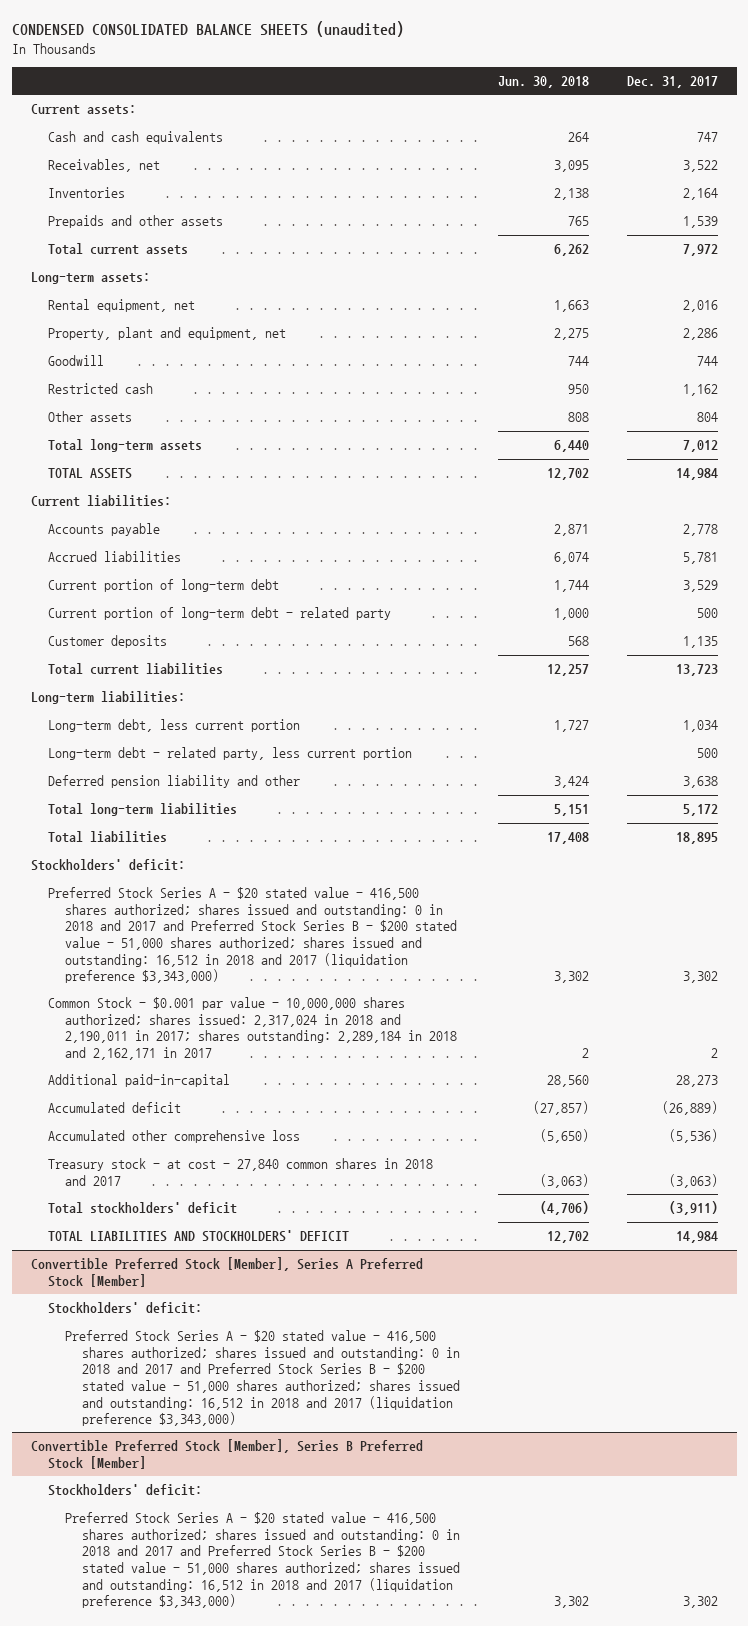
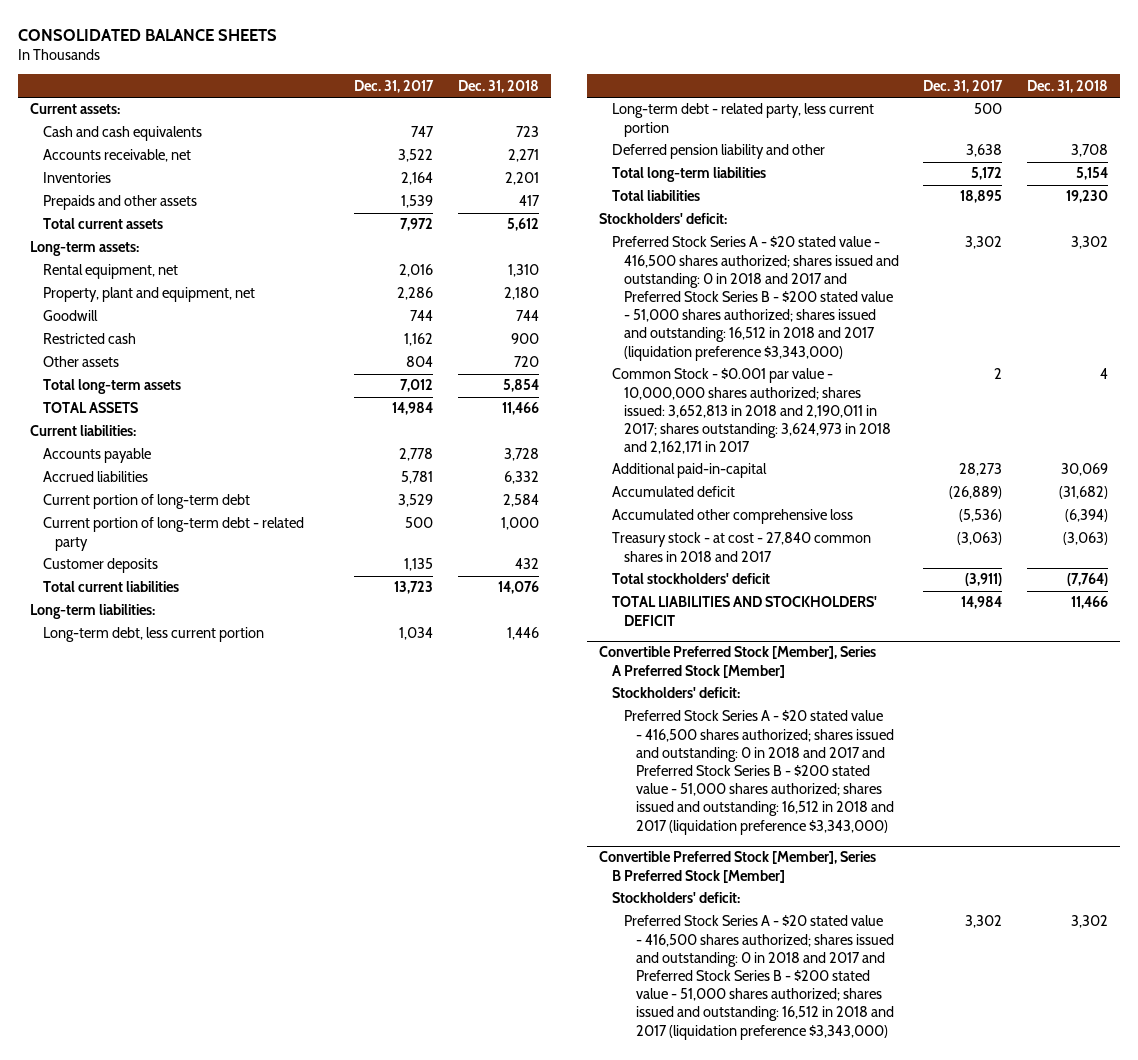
[11,20,404,37] CONDENSED CONSOLIDATED BALANCE SHEETS (unaudited) -> [18,28,278,41] CONSOLIDATED BALANCE SHEETS
[498,75,590,88] Jun. 30, 2018 -> none
none -> [457,79,539,93] Dec. 31, 2018
[47,159,160,173] Receivables, net -> [42,149,191,163] Accounts receivable, net
[47,997,458,1060] Common Stock - $0.001 par value - 10,000,000 shares authorized; shares issued: 2,317,024 in 2018 and 2,190,011 in 2017; shares outstanding: 2,289,184 in 2018 and 2,162,171 in 2017 -> [611,368,891,455] Common Stock - $0.001 par value - 10,000,000 shares authorized; shares issued: 3,652,813 in 2018 and 2,190,011 in 2017; shares outstanding: 3,624,973 in 2018 and 2,162,171 in 2017

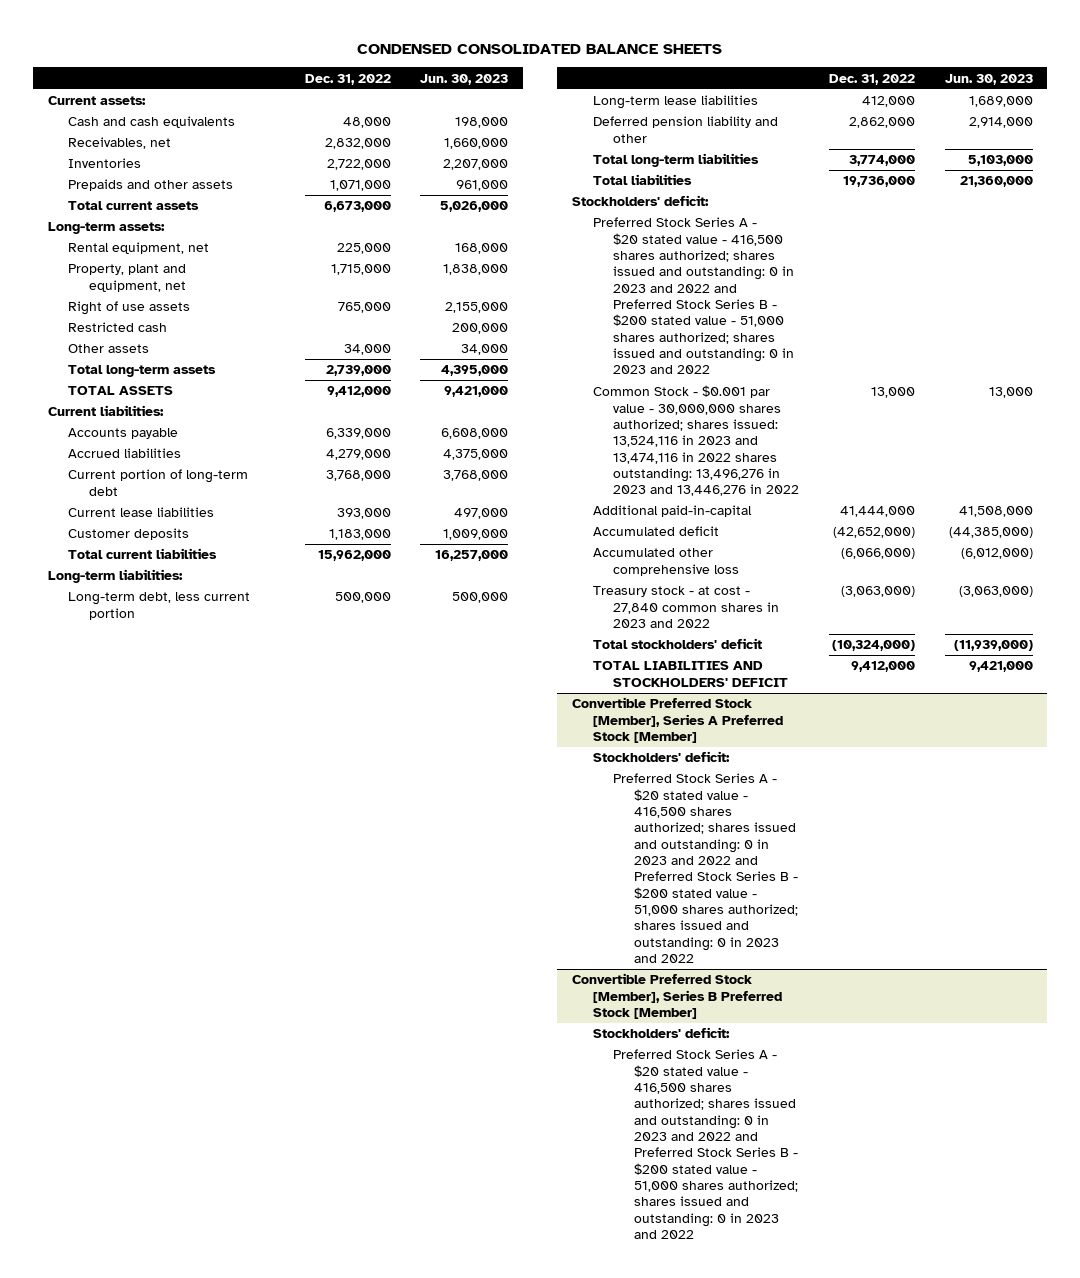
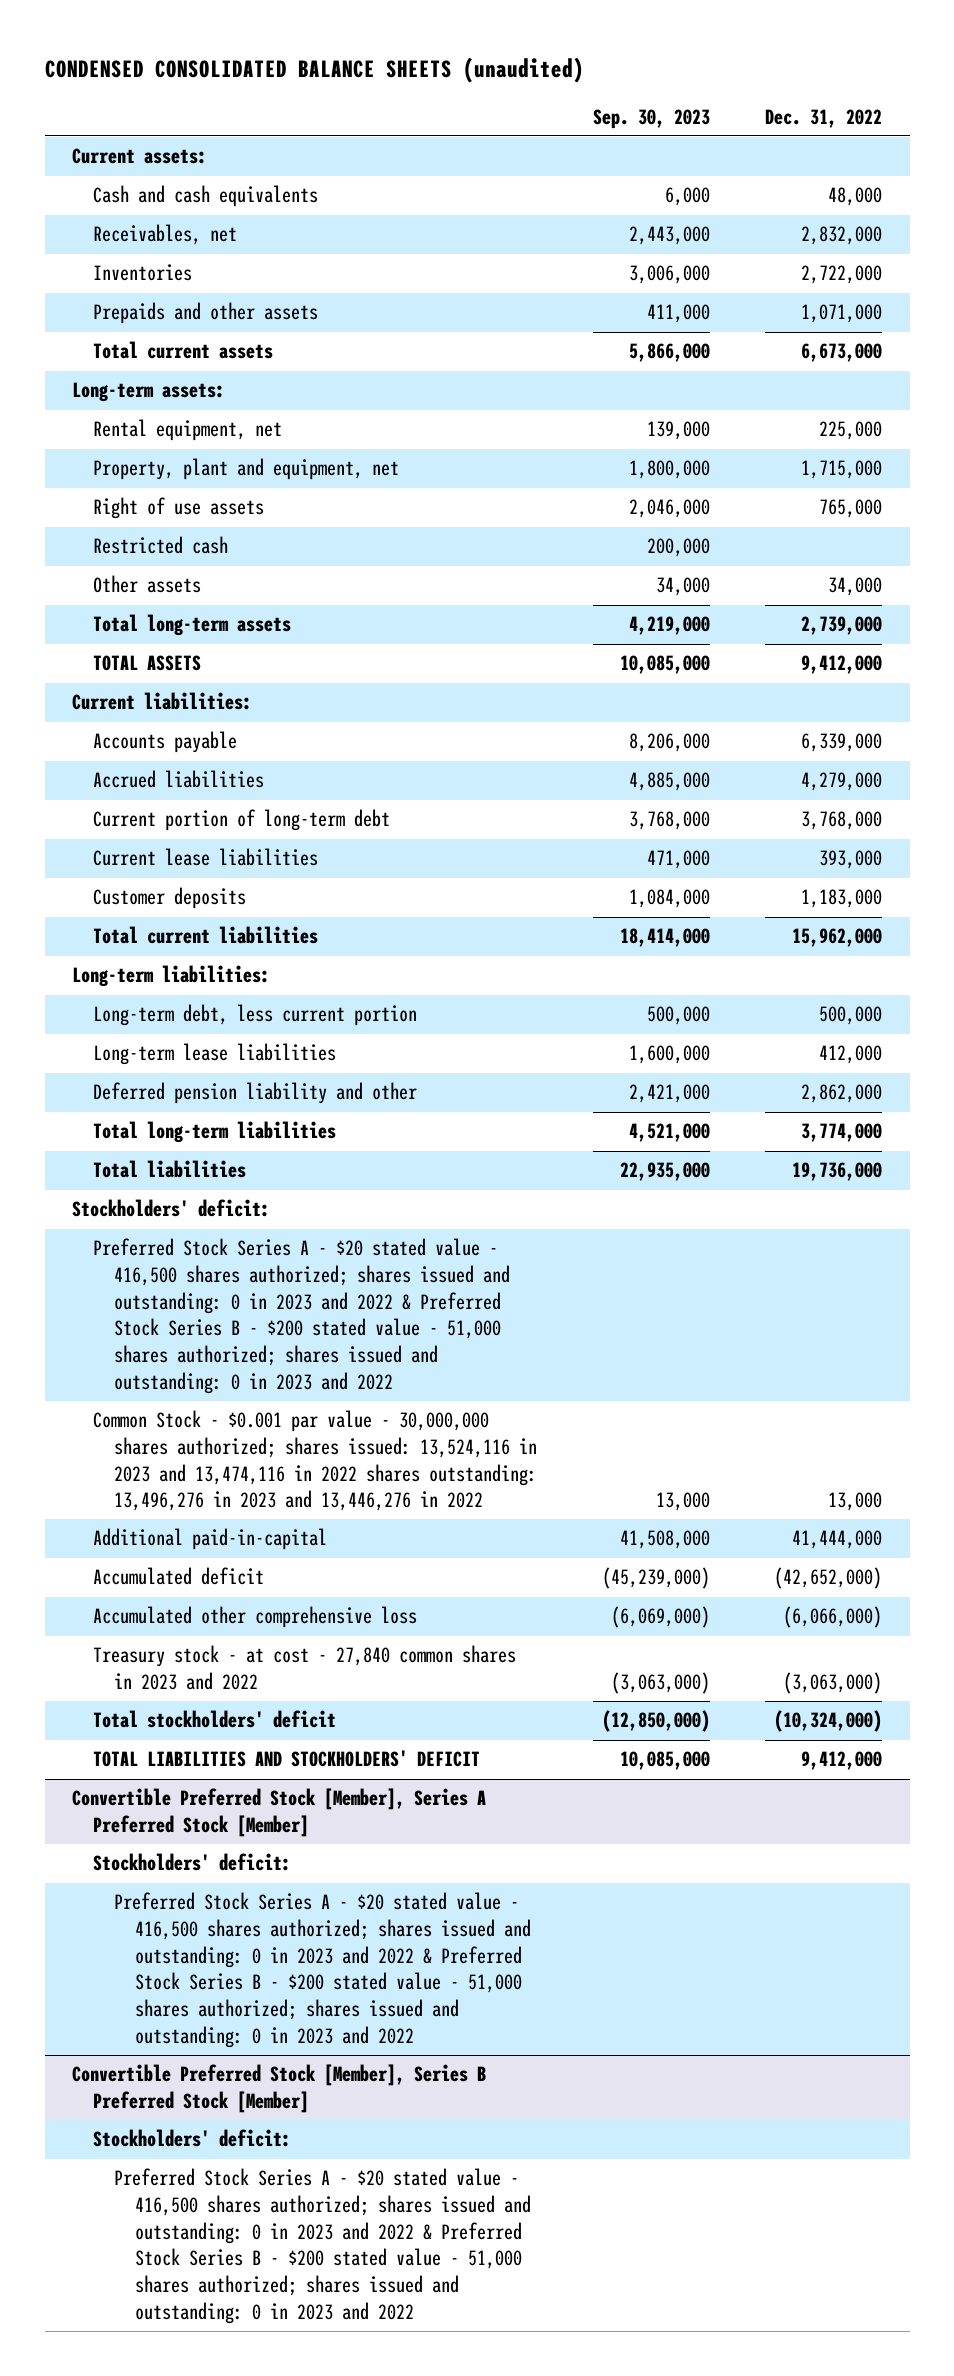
[357,43,723,54] CONDENSED CONSOLIDATED BALANCE SHEETS -> [44,56,584,83] CONDENSED CONSOLIDATED BALANCE SHEETS (unaudited)
[420,73,509,85] Jun. 30, 2023 -> none
none -> [592,108,710,129] Sep. 30, 2023
[592,217,795,375] Preferred Stock Series A - $20 stated value - 416,500 shares authorized; shares issued and outstanding: 0 in 2023 and 2022 and Preferred Stock Series B - $200 stated value - 51,000 shares authorized; shares issued and outstanding: 0 in 2023 and 2022 -> [93,1238,511,1394] Preferred Stock Series A - $20 stated value - 416,500 shares authorized; shares issued and outstanding: 0 in 2023 and 2022 & Preferred Stock Series B - $200 stated value - 51,000 shares authorized; shares issued and outstanding: 0 in 2023 and 2022
[613,773,798,964] Preferred Stock Series A - $20 stated value - 416,500 shares authorized; shares issued and outstanding: 0 in 2023 and 2022 and Preferred Stock Series B - $200 stated value - 51,000 shares authorized; shares issued and outstanding: 0 in 2023 and 2022 -> [114,1892,532,2048] Preferred Stock Series A - $20 stated value - 416,500 shares authorized; shares issued and outstanding: 0 in 2023 and 2022 & Preferred Stock Series B - $200 stated value - 51,000 shares authorized; shares issued and outstanding: 0 in 2023 and 2022
[613,1049,798,1240] Preferred Stock Series A - $20 stated value - 416,500 shares authorized; shares issued and outstanding: 0 in 2023 and 2022 and Preferred Stock Series B - $200 stated value - 51,000 shares authorized; shares issued and outstanding: 0 in 2023 and 2022 -> [114,2168,532,2324] Preferred Stock Series A - $20 stated value - 416,500 shares authorized; shares issued and outstanding: 0 in 2023 and 2022 & Preferred Stock Series B - $200 stated value - 51,000 shares authorized; shares issued and outstanding: 0 in 2023 and 2022

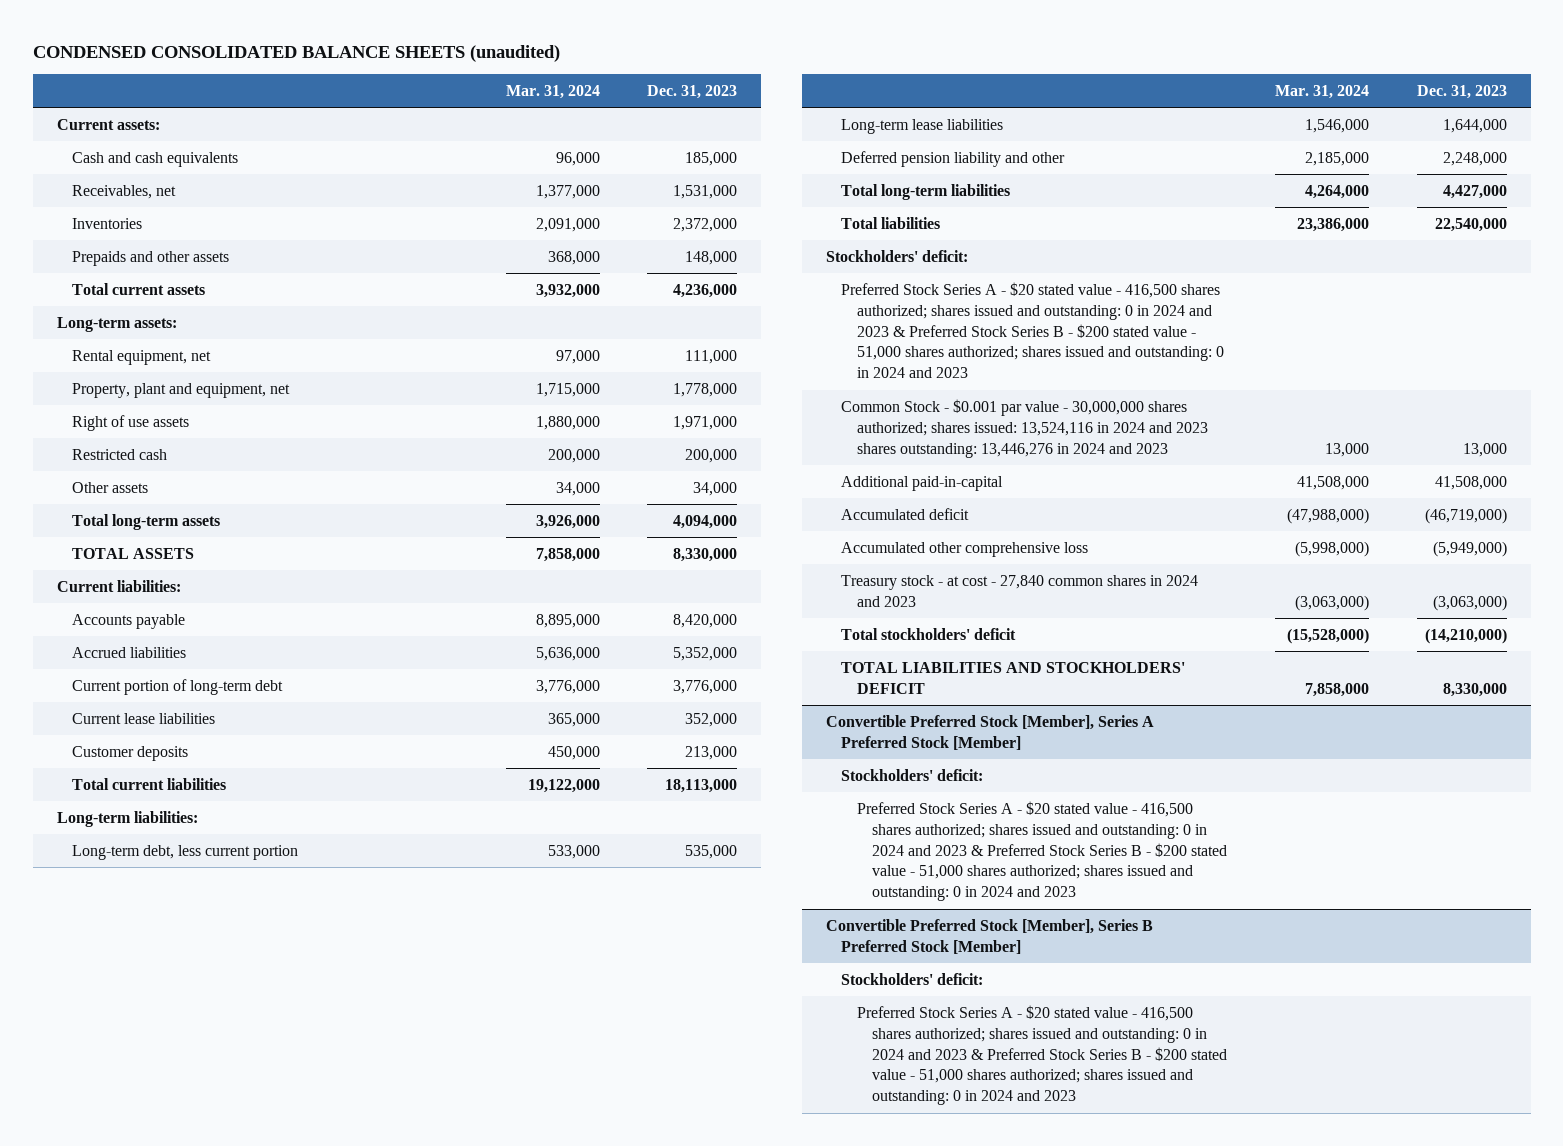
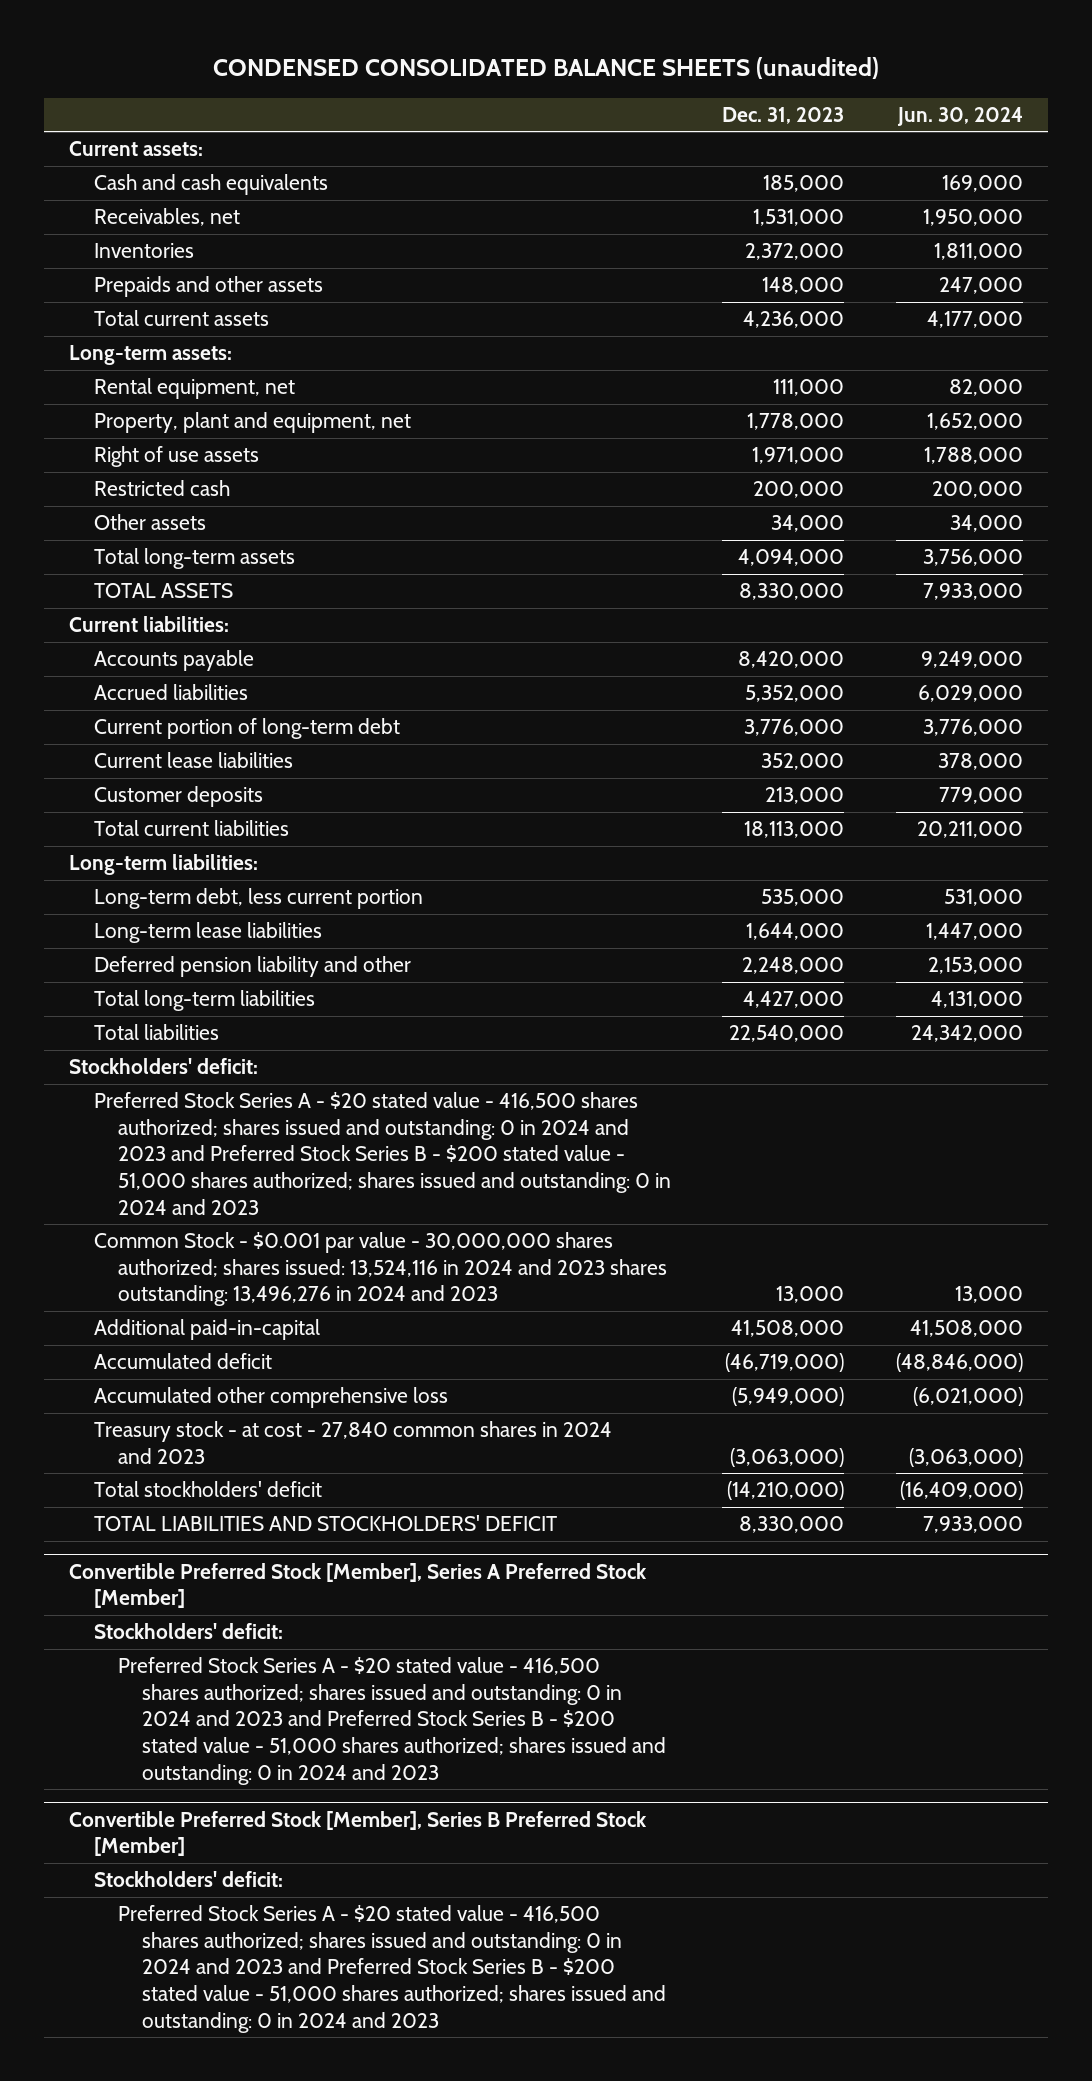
[505,84,600,99] Mar. 31, 2024 -> none
none -> [896,106,1023,126] Jun. 30, 2024
[841,281,1224,379] Preferred Stock Series A - $20 stated value - 416,500 shares authorized; shares issued and outstanding: 0 in 2024 and 2023 & Preferred Stock Series B - $200 stated value - 51,000 shares authorized; shares issued and outstanding: 0 in 2024 and 2023 -> [93,1092,672,1215] Preferred Stock Series A - $20 stated value - 416,500 shares authorized; shares issued and outstanding: 0 in 2024 and 2023 and Preferred Stock Series B - $200 stated value - 51,000 shares authorized; shares issued and outstanding: 0 in 2024 and 2023
[841,398,1208,458] Common Stock - $0.001 par value - 30,000,000 shares authorized; shares issued: 13,524,116 in 2024 and 2023 shares outstanding: 13,446,276 in 2024 and 2023 -> [93,1232,668,1307] Common Stock - $0.001 par value - 30,000,000 shares authorized; shares issued: 13,524,116 in 2024 and 2023 shares outstanding: 13,496,276 in 2024 and 2023
[856,800,1228,902] Preferred Stock Series A - $20 stated value - 416,500 shares authorized; shares issued and outstanding: 0 in 2024 and 2023 & Preferred Stock Series B - $200 stated value - 51,000 shares authorized; shares issued and outstanding: 0 in 2024 and 2023 -> [118,1657,667,1785] Preferred Stock Series A - $20 stated value - 416,500 shares authorized; shares issued and outstanding: 0 in 2024 and 2023 and Preferred Stock Series B - $200 stated value - 51,000 shares authorized; shares issued and outstanding: 0 in 2024 and 2023
[856,1004,1228,1106] Preferred Stock Series A - $20 stated value - 416,500 shares authorized; shares issued and outstanding: 0 in 2024 and 2023 & Preferred Stock Series B - $200 stated value - 51,000 shares authorized; shares issued and outstanding: 0 in 2024 and 2023 -> [118,1905,667,2033] Preferred Stock Series A - $20 stated value - 416,500 shares authorized; shares issued and outstanding: 0 in 2024 and 2023 and Preferred Stock Series B - $200 stated value - 51,000 shares authorized; shares issued and outstanding: 0 in 2024 and 2023

